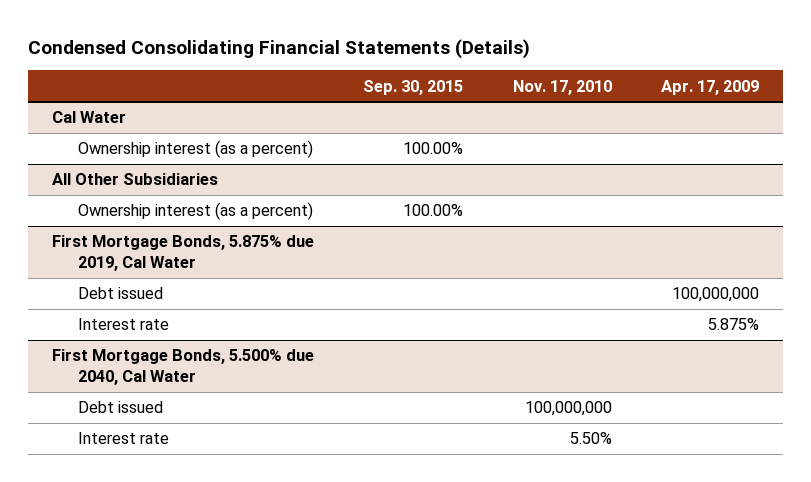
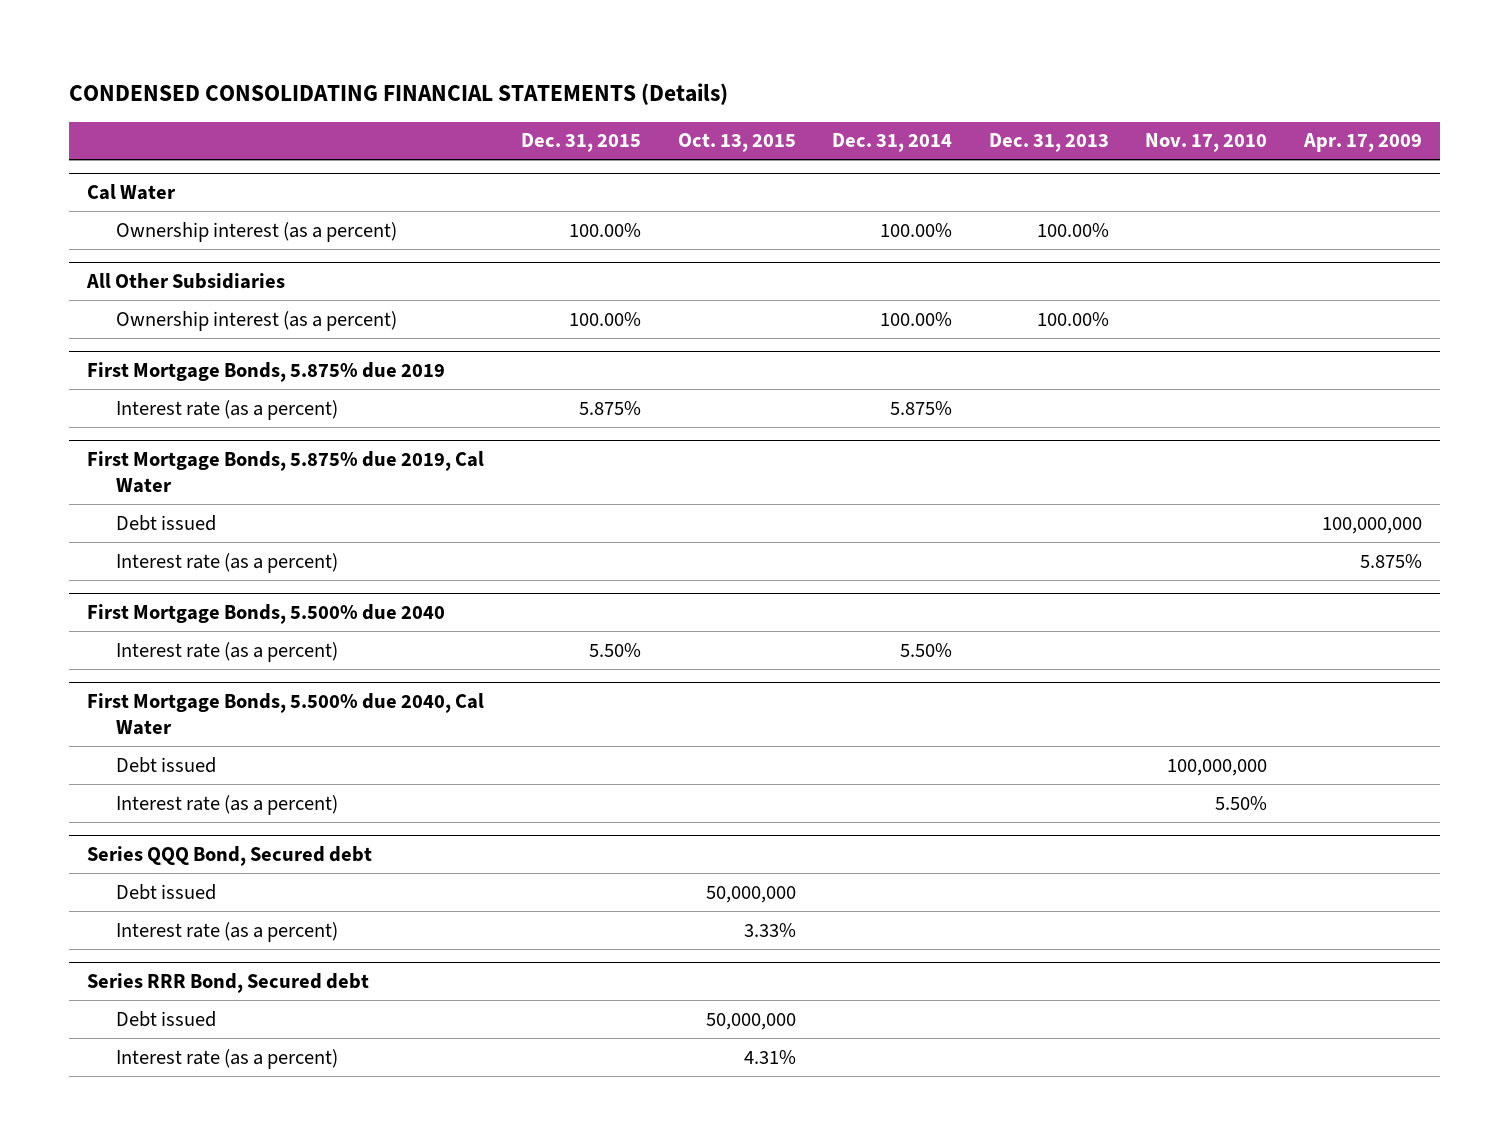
[27,38,530,59] Condensed Consolidating Financial Statements (Details) -> [69,83,729,106] CONDENSED CONSOLIDATING FINANCIAL STATEMENTS (Details)
[363,79,464,95] Sep. 30, 2015 -> none
none -> [520,133,641,153] Dec. 31, 2015
none -> [677,133,796,153] Oct. 13, 2015
none -> [832,133,953,153] Dec. 31, 2014
none -> [988,133,1109,153] Dec. 31, 2013
none -> [87,361,446,382] First Mortgage Bonds, 5.875% due 2019
none -> [115,399,338,420] Interest rate (as a percent)
[77,318,169,331] Interest rate -> [115,552,338,573] Interest rate (as a percent)
none -> [87,603,446,624] First Mortgage Bonds, 5.500% due 2040
none -> [115,641,338,662] Interest rate (as a percent)
[77,432,169,445] Interest rate -> [115,794,338,815] Interest rate (as a percent)
none -> [87,845,373,866] Series QQQ Bond, Secured debt
none -> [115,883,216,900] Debt issued
none -> [115,921,338,942] Interest rate (as a percent)
none -> [87,972,370,993] Series RRR Bond, Secured debt
none -> [115,1010,216,1027] Debt issued
none -> [115,1048,338,1069] Interest rate (as a percent)

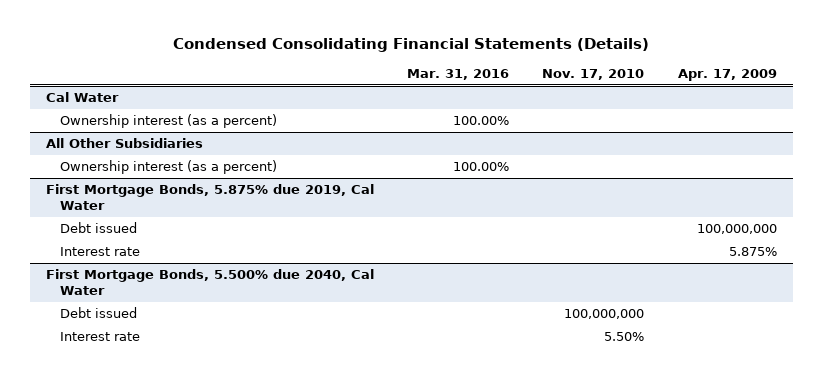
[69,83,729,106] CONDENSED CONSOLIDATING FINANCIAL STATEMENTS (Details) -> [173,38,650,53] Condensed Consolidating Financial Statements (Details)
[520,133,641,153] Dec. 31, 2015 -> none
[677,133,796,153] Oct. 13, 2015 -> none
[832,133,953,153] Dec. 31, 2014 -> none
[988,133,1109,153] Dec. 31, 2013 -> none
none -> [407,69,510,81] Mar. 31, 2016
[87,361,446,382] First Mortgage Bonds, 5.875% due 2019 -> none
[115,399,338,420] Interest rate (as a percent) -> none
[87,603,446,624] First Mortgage Bonds, 5.500% due 2040 -> none
[115,641,338,662] Interest rate (as a percent) -> none
[115,552,338,573] Interest rate (as a percent) -> [59,247,140,257] Interest rate
[87,845,373,866] Series QQQ Bond, Secured debt -> none
[115,883,216,900] Debt issued -> none
[115,921,338,942] Interest rate (as a percent) -> none
[87,972,370,993] Series RRR Bond, Secured debt -> none
[115,1010,216,1027] Debt issued -> none
[115,1048,338,1069] Interest rate (as a percent) -> none
[115,794,338,815] Interest rate (as a percent) -> [59,332,140,342] Interest rate

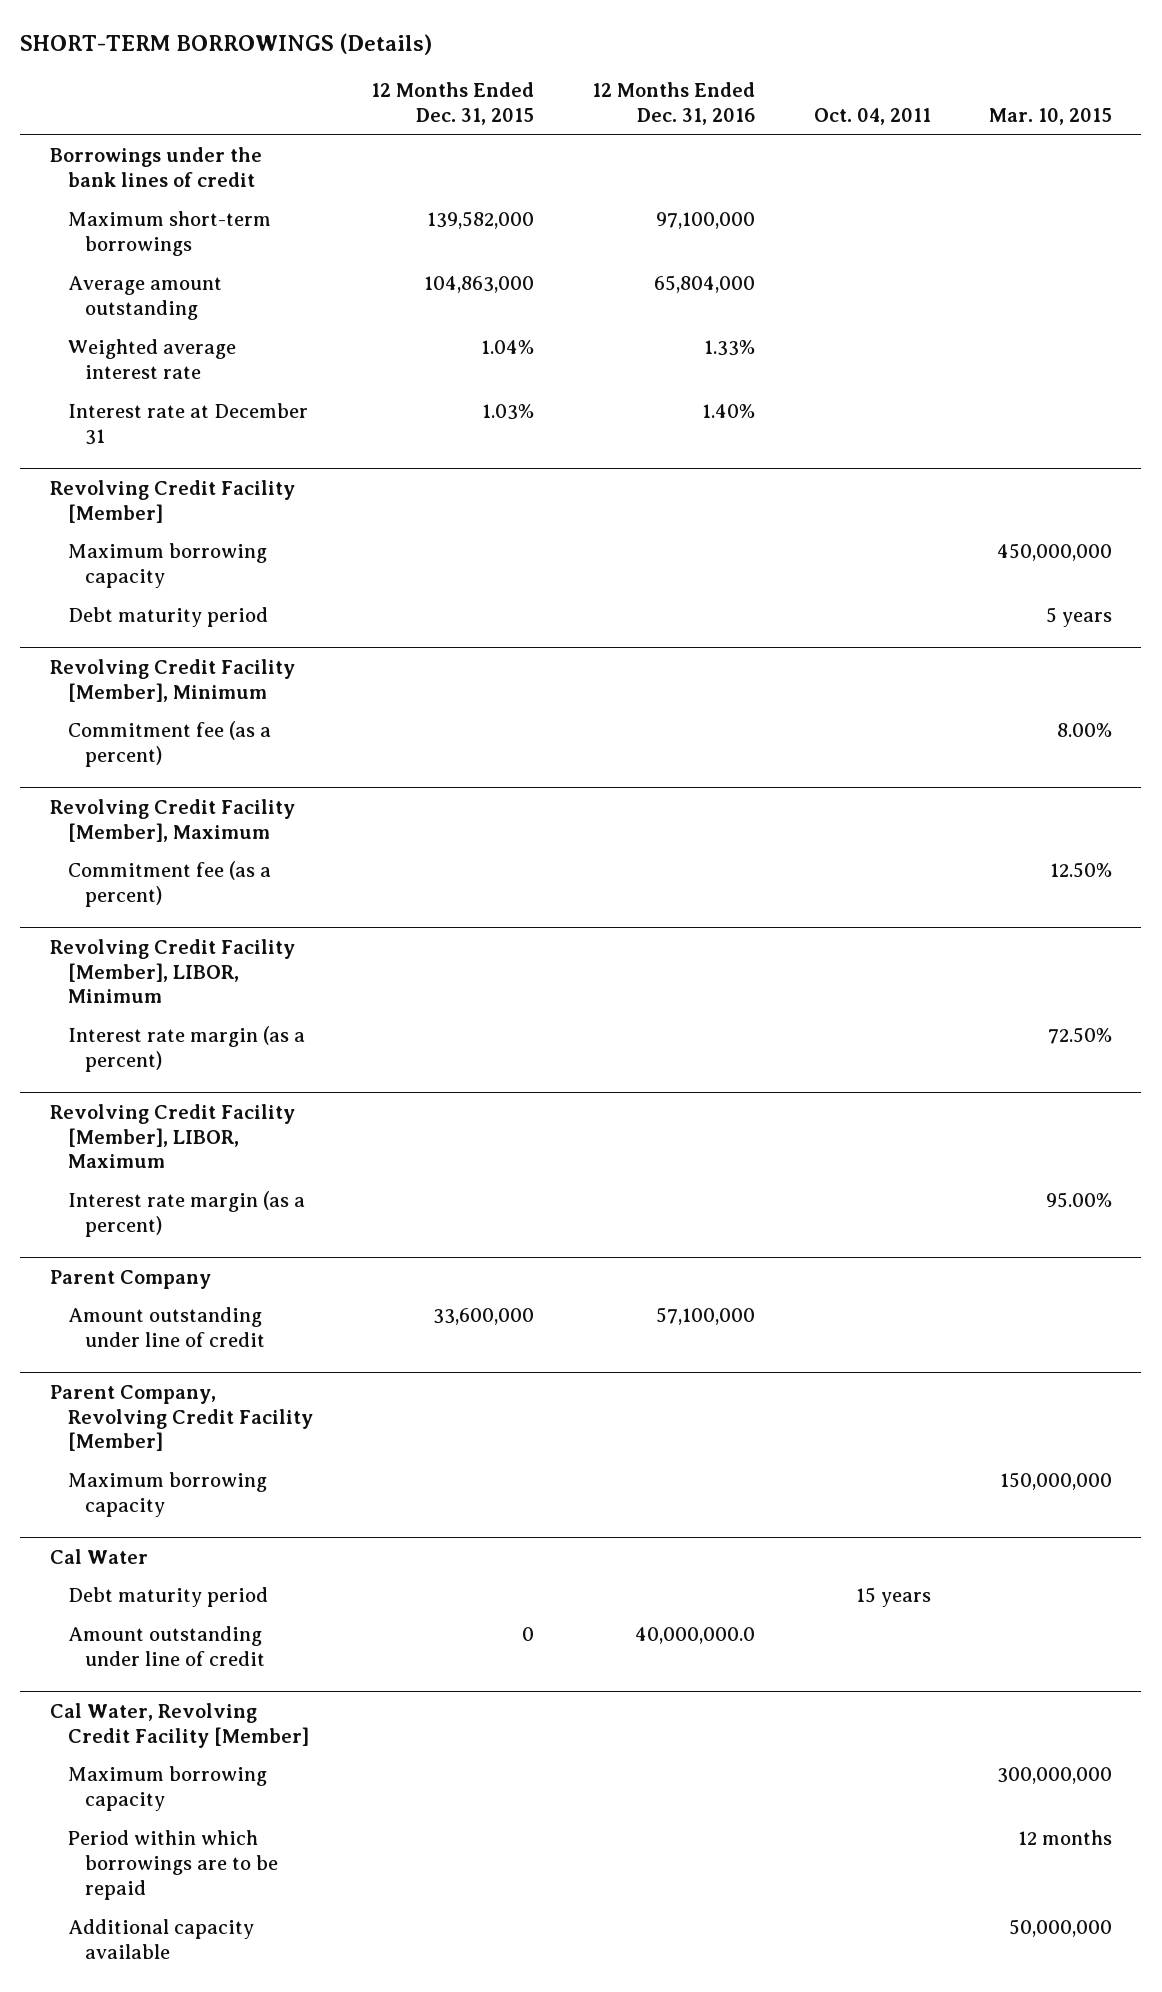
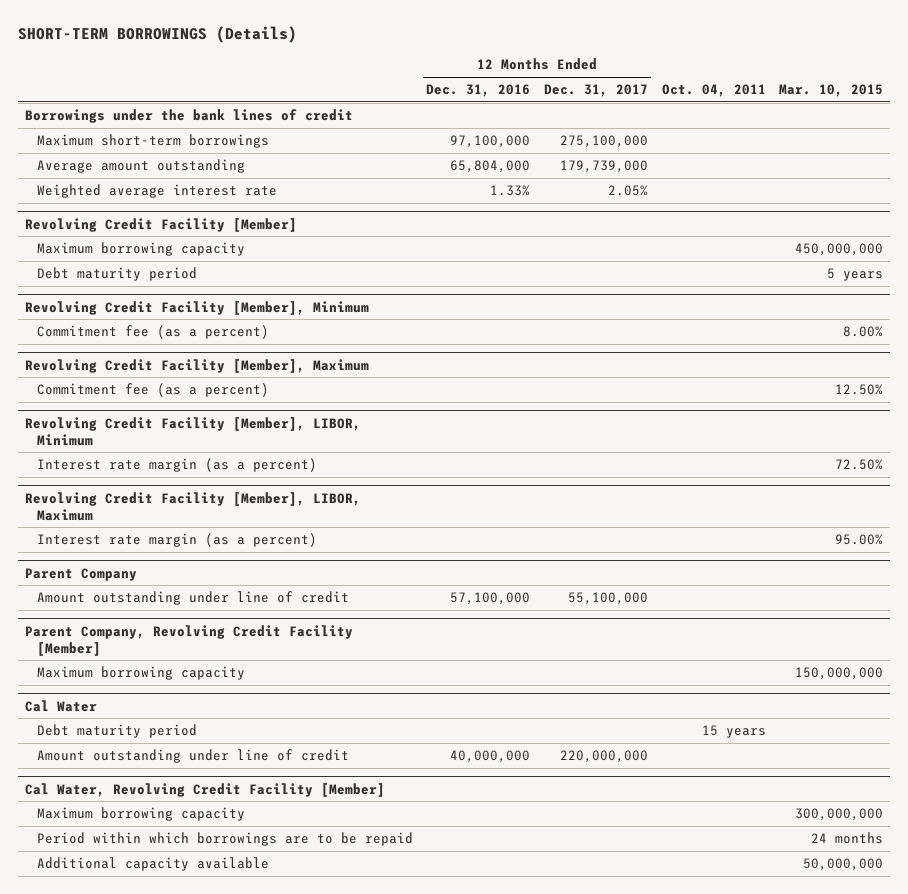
[370,82,534,125] 12 Months Ended Dec. 31, 2015 -> none
none -> [544,84,649,98] Dec. 31, 2017
[67,403,308,446] Interest rate at December 31 -> none
[635,1627,756,1645] 40,000,000.0 -> [450,750,531,764] 40,000,000
[1018,1830,1113,1846] 12 months -> [811,832,884,845] 24 months

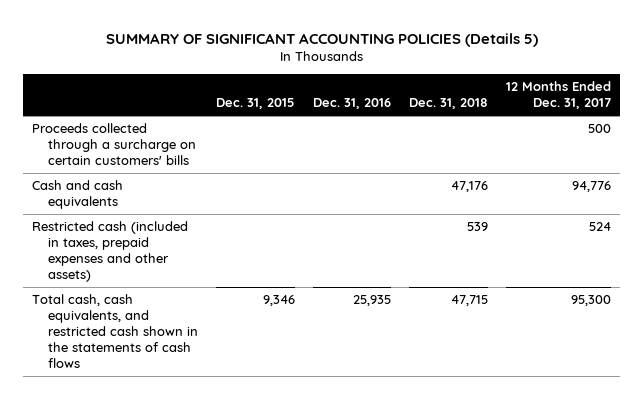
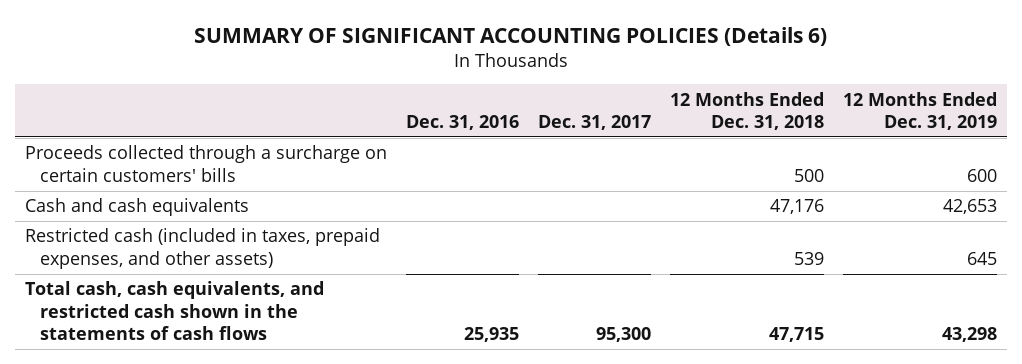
[105,32,538,47] SUMMARY OF SIGNIFICANT ACCOUNTING POLICIES (Details 5) -> [193,26,827,46] SUMMARY OF SIGNIFICANT ACCOUNTING POLICIES (Details 6)
[216,98,296,110] Dec. 31, 2015 -> none
[409,98,489,110] Dec. 31, 2018 -> none
[506,81,612,110] 12 Months Ended Dec. 31, 2017 -> none
none -> [537,115,651,131] Dec. 31, 2017
none -> [669,91,824,131] 12 Months Ended Dec. 31, 2018
none -> [843,91,998,131] 12 Months Ended Dec. 31, 2019
[32,221,189,283] Restricted cash (included in taxes, prepaid expenses and other assets) -> [24,228,380,269] Restricted cash (included in taxes, prepaid expenses, and other assets)

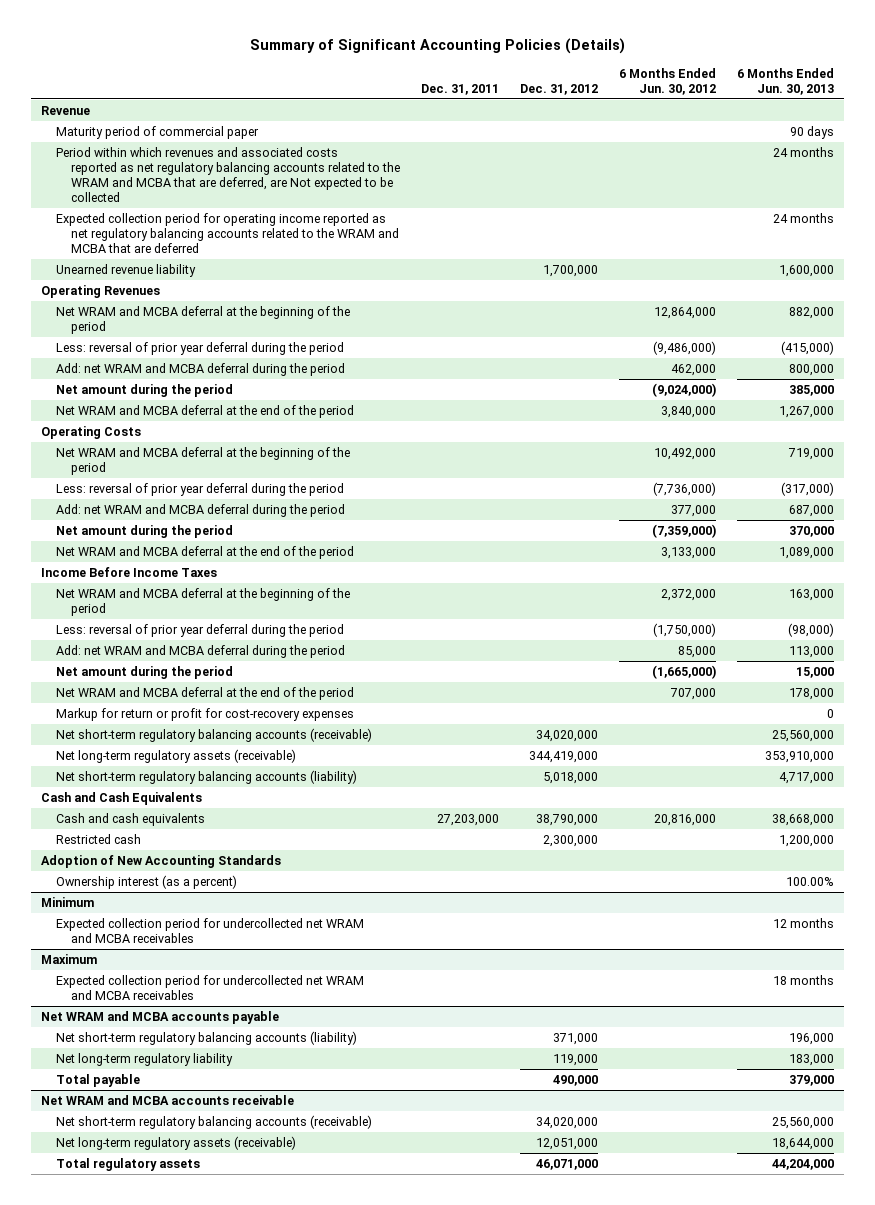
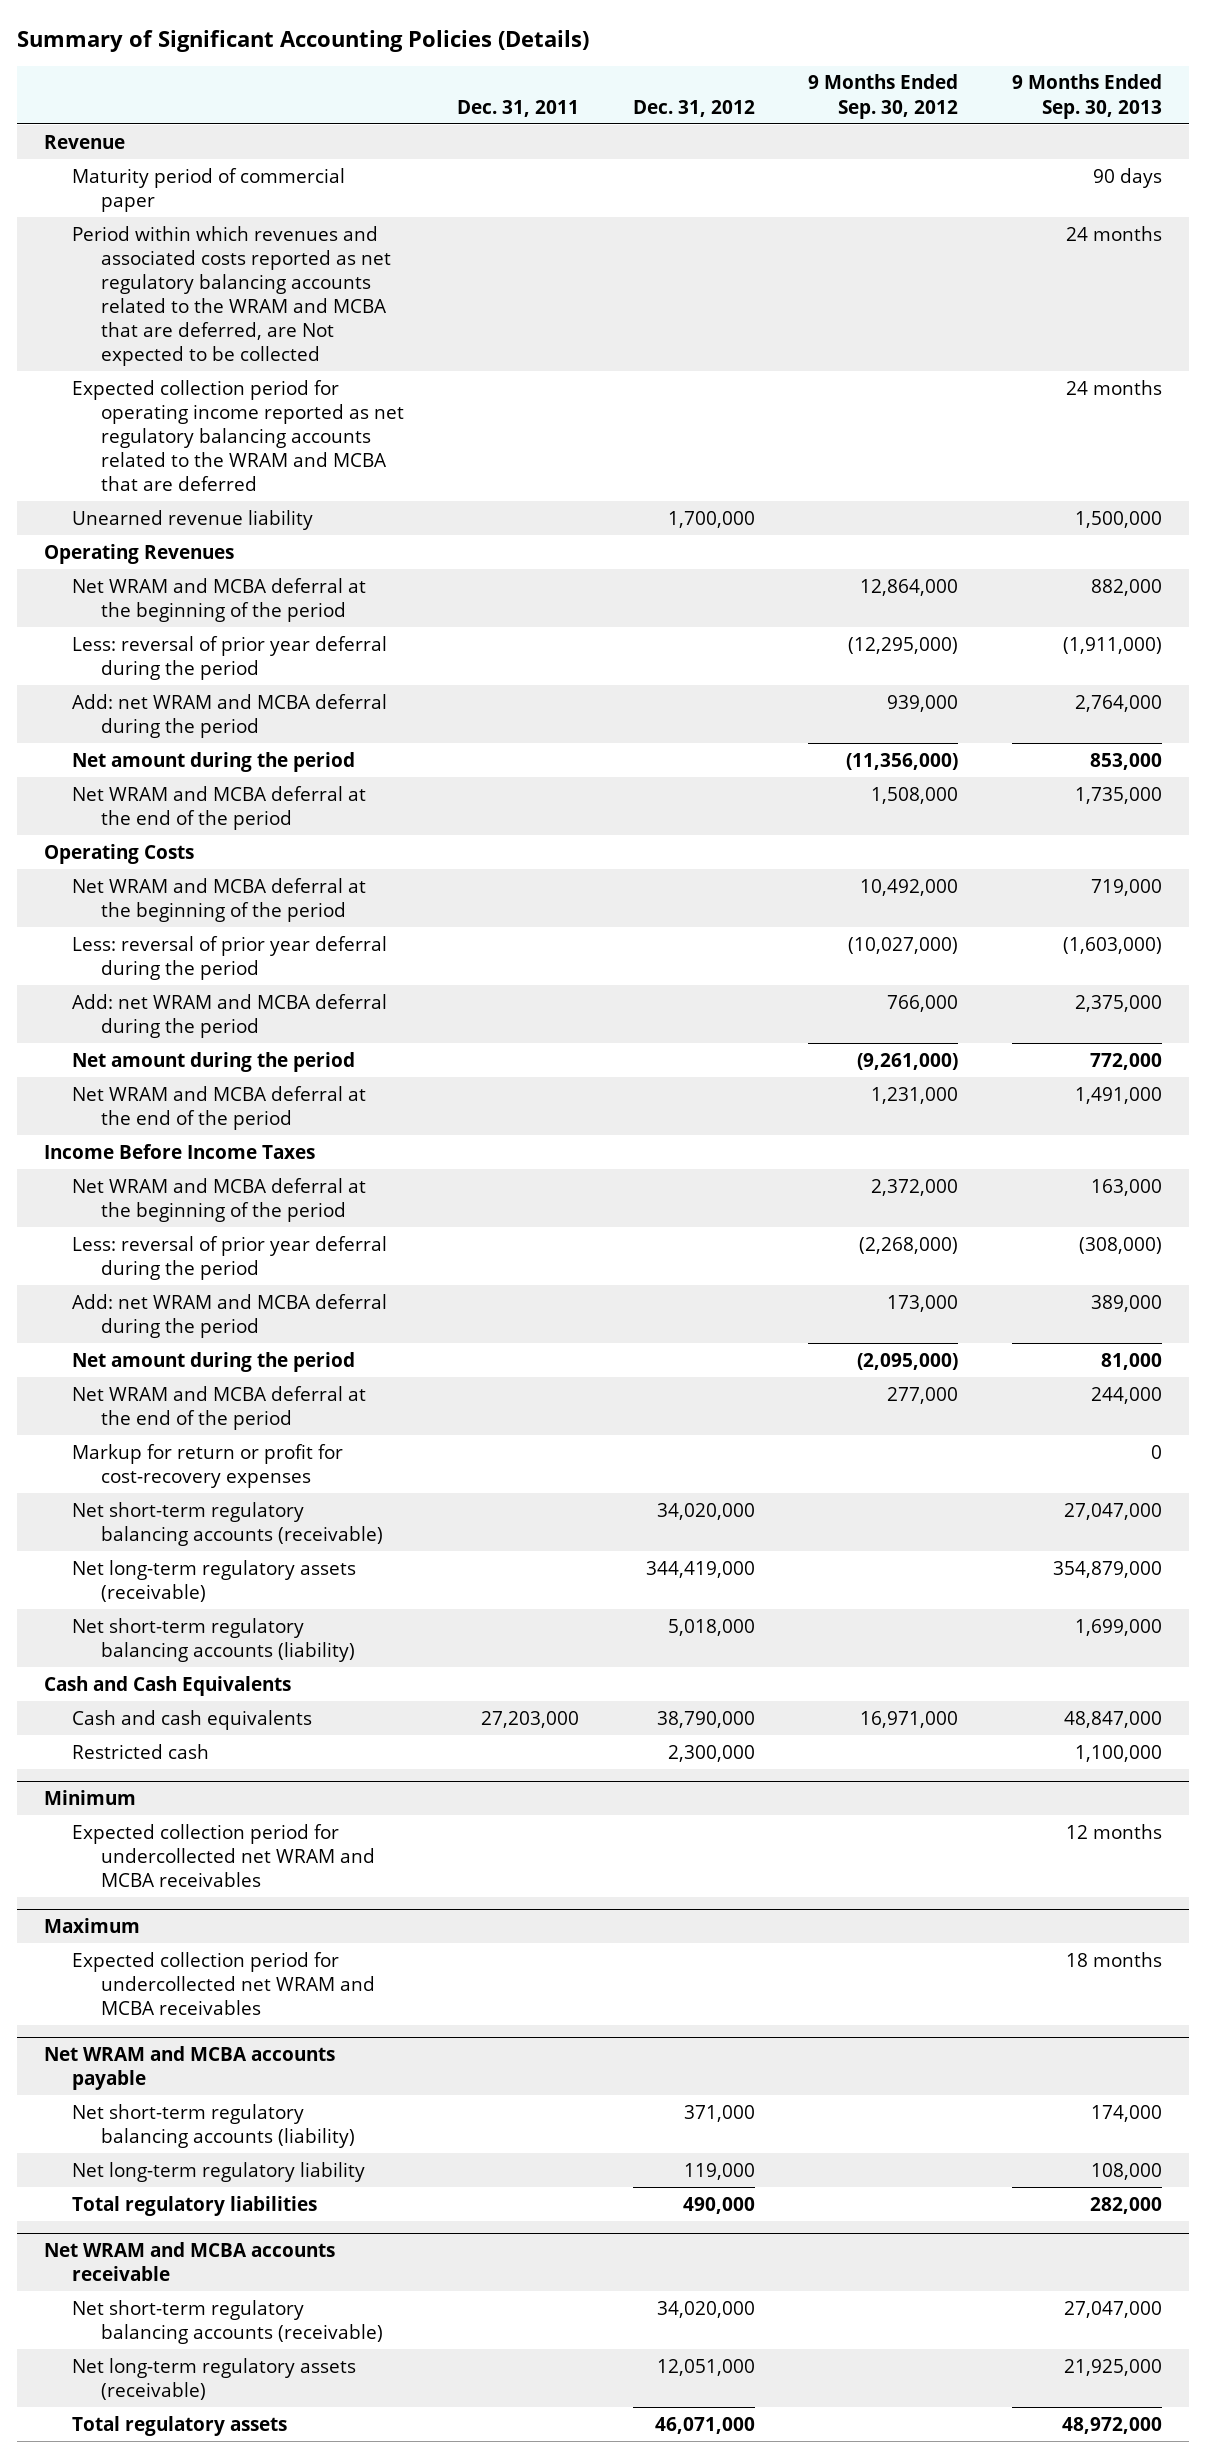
[618,67,716,95] 6 Months Ended Jun. 30, 2012 -> none
[736,67,834,95] 6 Months Ended Jun. 30, 2013 -> none
none -> [808,74,959,119] 9 Months Ended Sep. 30, 2012
none -> [1011,74,1162,119] 9 Months Ended Sep. 30, 2013
[41,854,282,868] Adoption of New Accounting Standards -> none
[56,874,238,889] Ownership interest (as a percent) -> none
[56,1073,141,1087] Total payable -> [72,2195,318,2216] Total regulatory liabilities

